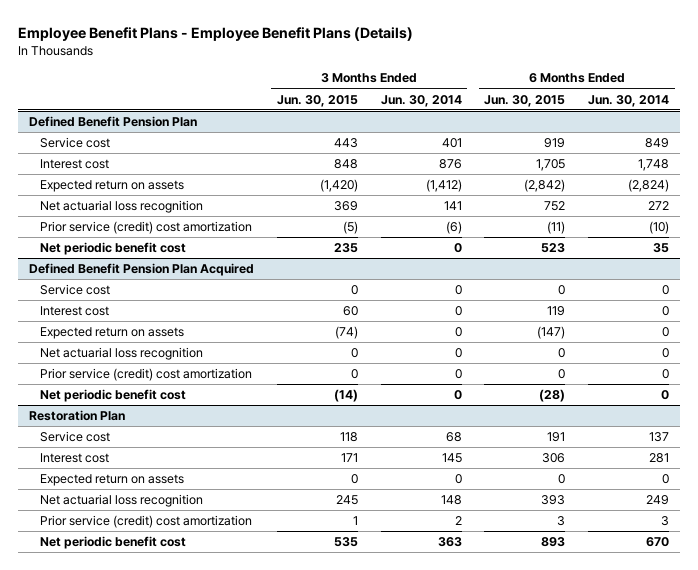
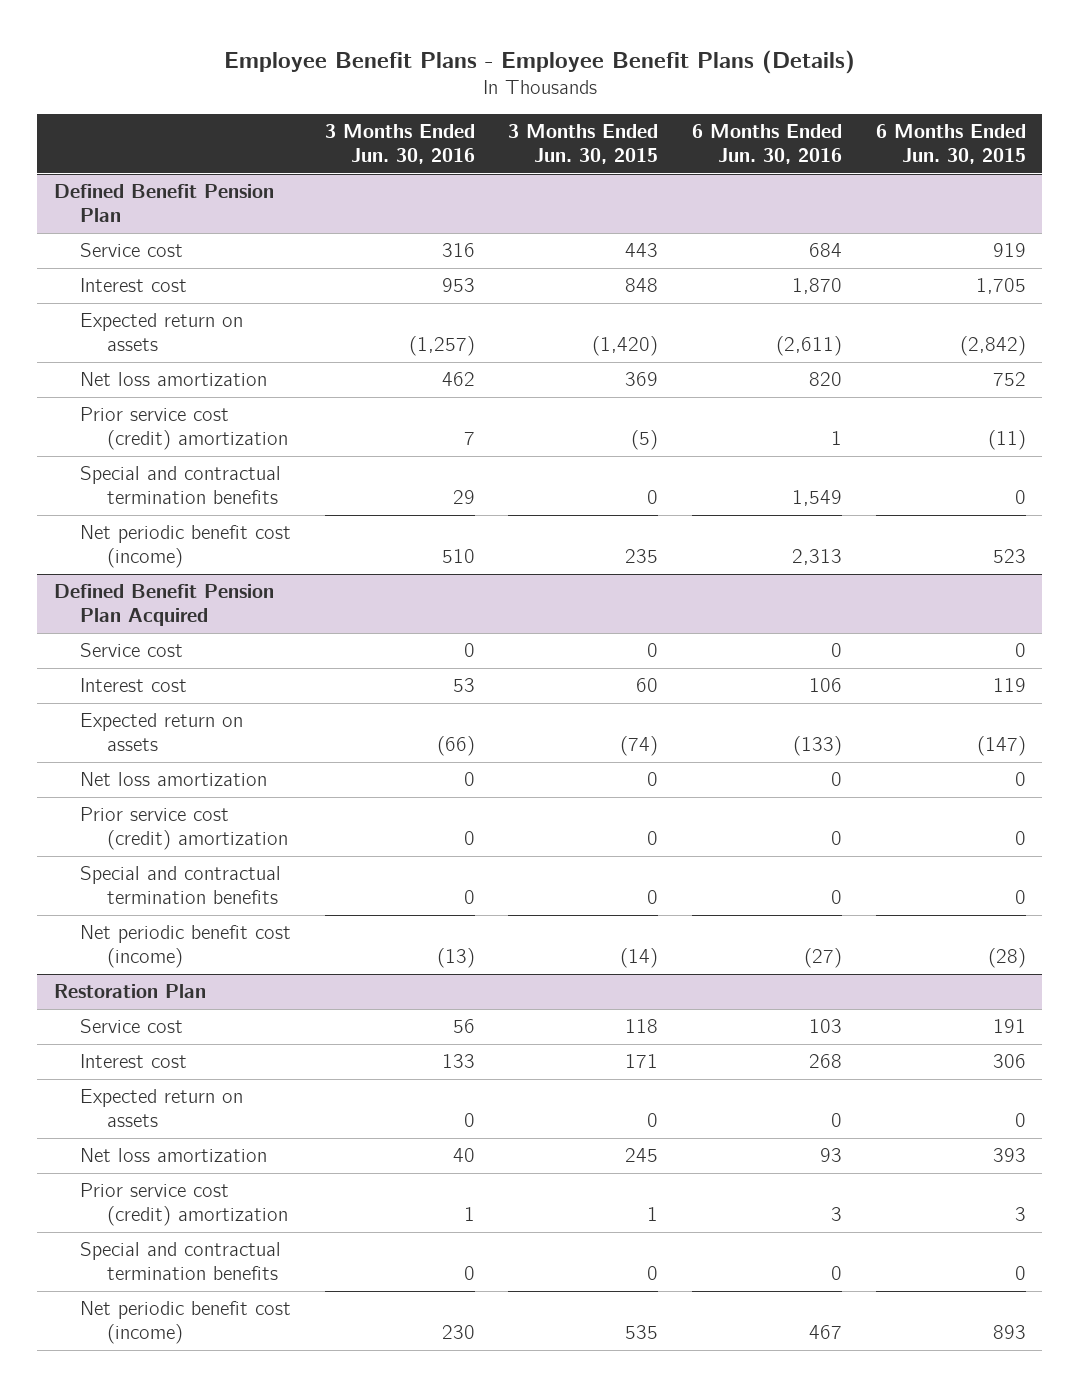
[380,94,462,107] Jun. 30, 2014 -> none
[588,94,670,107] Jun. 30, 2014 -> none
none -> [324,124,475,165] 3 Months Ended Jun. 30, 2016
none -> [691,124,842,165] 6 Months Ended Jun. 30, 2016
[40,200,204,214] Net actuarial loss recognition -> [80,372,268,387] Net loss amortization
[40,221,253,235] Prior service (credit) cost amortization -> [80,407,288,450] Prior service cost (credit) amortization
none -> [80,466,282,504] Special and contractual termination benefits
[40,242,187,256] Net periodic benefit cost -> [80,525,292,568] Net periodic benefit cost (income)
[40,347,204,361] Net actuarial loss recognition -> [80,772,268,787] Net loss amortization
[40,368,253,382] Prior service (credit) cost amortization -> [80,807,288,850] Prior service cost (credit) amortization
none -> [80,866,282,904] Special and contractual termination benefits
[40,389,187,403] Net periodic benefit cost -> [80,925,292,968] Net periodic benefit cost (income)
[40,494,204,508] Net actuarial loss recognition -> [80,1148,268,1163] Net loss amortization
[40,515,253,529] Prior service (credit) cost amortization -> [80,1183,288,1226] Prior service cost (credit) amortization
none -> [80,1242,282,1280] Special and contractual termination benefits
[40,536,187,550] Net periodic benefit cost -> [80,1301,292,1344] Net periodic benefit cost (income)

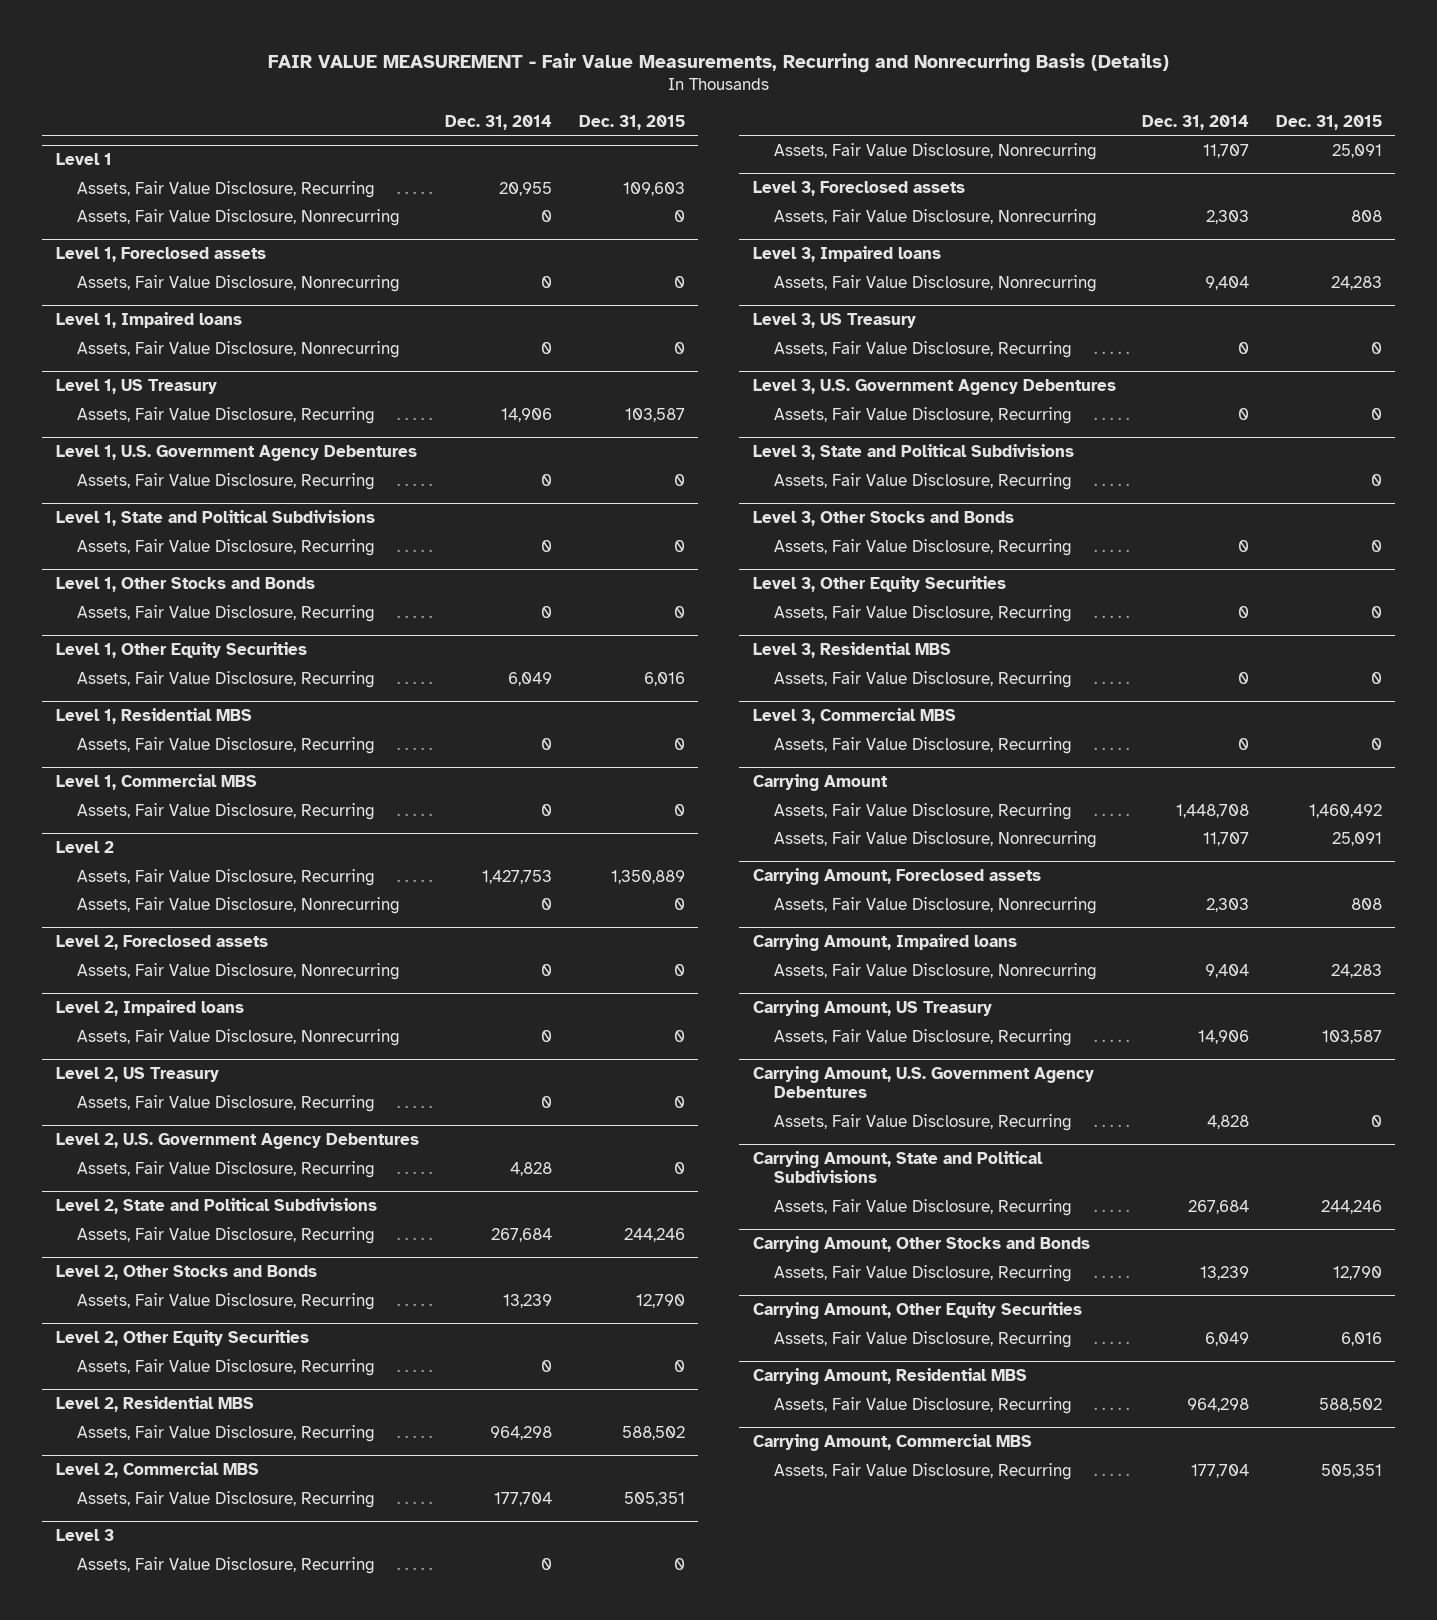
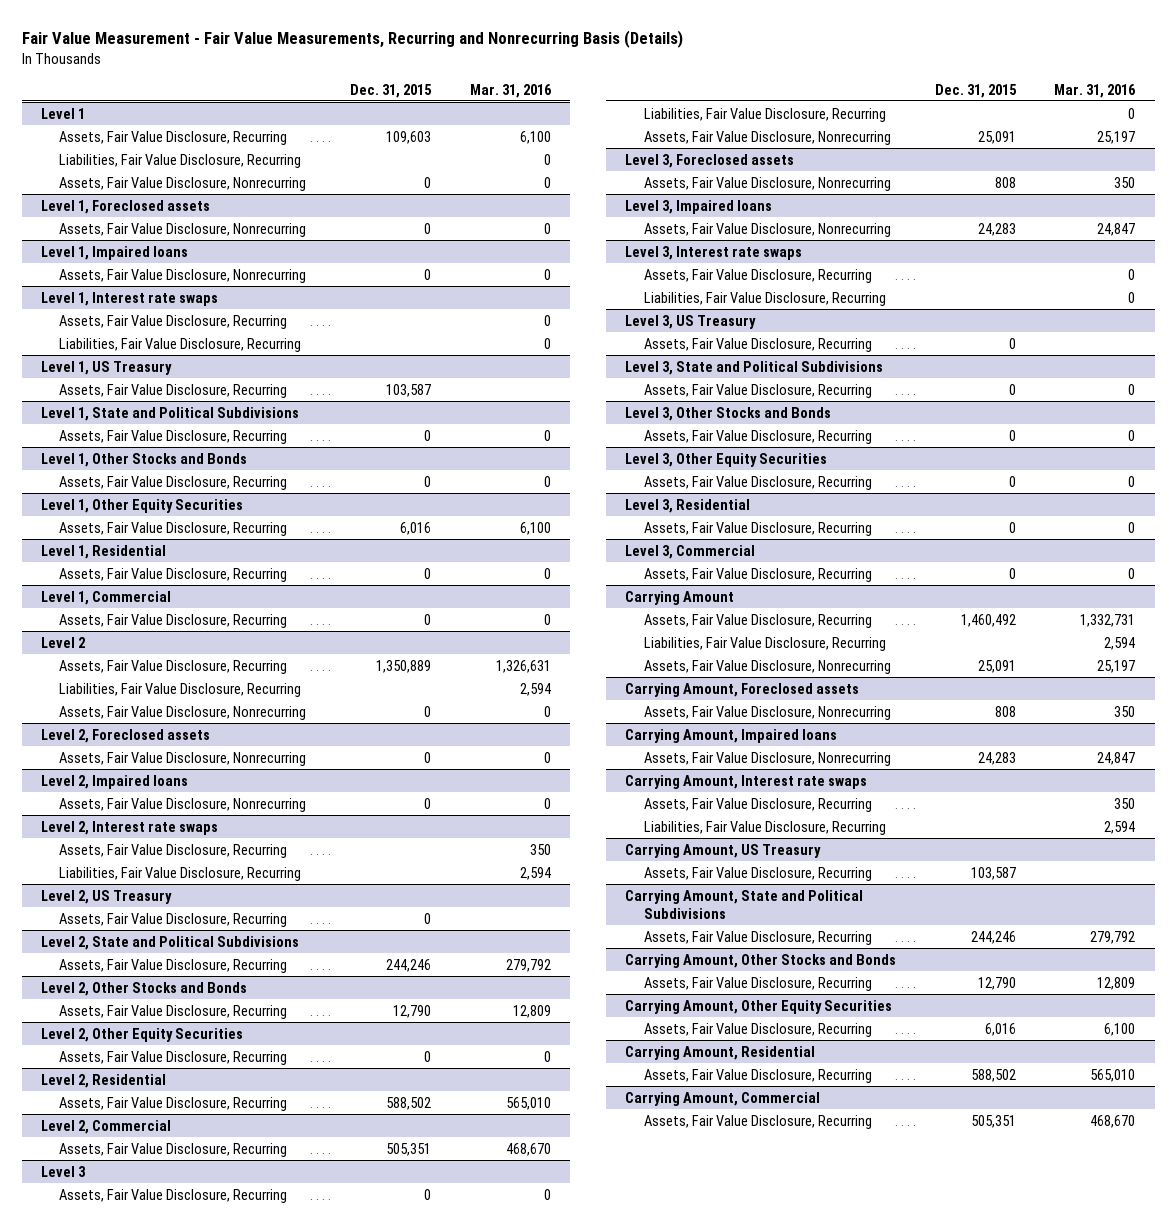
[267,53,1169,74] FAIR VALUE MEASUREMENT - Fair Value Measurements, Recurring and Nonrecurring Basis (Details) -> [21,29,683,48] Fair Value Measurement - Fair Value Measurements, Recurring and Nonrecurring Basis (Details)
[445,114,553,130] Dec. 31, 2014 -> none
none -> [469,83,552,98] Mar. 31, 2016
none -> [58,153,301,168] Liabilities, Fair Value Disclosure, Recurring
none -> [40,291,218,306] Level 1, Interest rate swaps
none -> [58,314,287,329] Assets, Fair Value Disclosure, Recurring
none -> [58,337,301,352] Liabilities, Fair Value Disclosure, Recurring
[55,445,417,462] Level 1, U.S. Government Agency Debentures -> none
[77,472,376,490] Assets, Fair Value Disclosure, Recurring -> none
[55,708,252,725] Level 1, Residential MBS -> [40,544,166,559] Level 1, Residential
[55,774,257,791] Level 1, Commercial MBS -> [40,590,171,605] Level 1, Commercial
none -> [58,682,301,697] Liabilities, Fair Value Disclosure, Recurring
none -> [40,820,218,835] Level 2, Interest rate swaps
none -> [58,843,287,858] Assets, Fair Value Disclosure, Recurring
none -> [58,866,301,881] Liabilities, Fair Value Disclosure, Recurring
[55,1133,419,1150] Level 2, U.S. Government Agency Debentures -> none
[77,1160,376,1178] Assets, Fair Value Disclosure, Recurring -> none
[55,1396,254,1413] Level 2, Residential MBS -> [40,1073,166,1088] Level 2, Residential
[55,1462,259,1479] Level 2, Commercial MBS -> [40,1119,171,1134] Level 2, Commercial
none -> [643,107,886,122] Liabilities, Fair Value Disclosure, Recurring
none -> [625,245,803,260] Level 3, Interest rate swaps
none -> [643,268,872,283] Assets, Fair Value Disclosure, Recurring
none -> [643,291,886,306] Liabilities, Fair Value Disclosure, Recurring
[752,379,1116,396] Level 3, U.S. Government Agency Debentures -> none
[774,406,1073,424] Assets, Fair Value Disclosure, Recurring -> none
[752,642,951,659] Level 3, Residential MBS -> [625,498,751,513] Level 3, Residential
[752,708,956,725] Level 3, Commercial MBS -> [625,544,756,559] Level 3, Commercial
none -> [643,636,886,651] Liabilities, Fair Value Disclosure, Recurring
none -> [625,774,868,789] Carrying Amount, Interest rate swaps
none -> [643,797,872,812] Assets, Fair Value Disclosure, Recurring
none -> [643,820,886,835] Liabilities, Fair Value Disclosure, Recurring
[752,1066,1094,1099] Carrying Amount, U.S. Government Agency Debentures -> none
[774,1113,1073,1131] Assets, Fair Value Disclosure, Recurring -> none
[752,1368,1027,1386] Carrying Amount, Residential MBS -> [625,1045,816,1060] Carrying Amount, Residential
[752,1434,1032,1452] Carrying Amount, Commercial MBS -> [625,1091,821,1106] Carrying Amount, Commercial

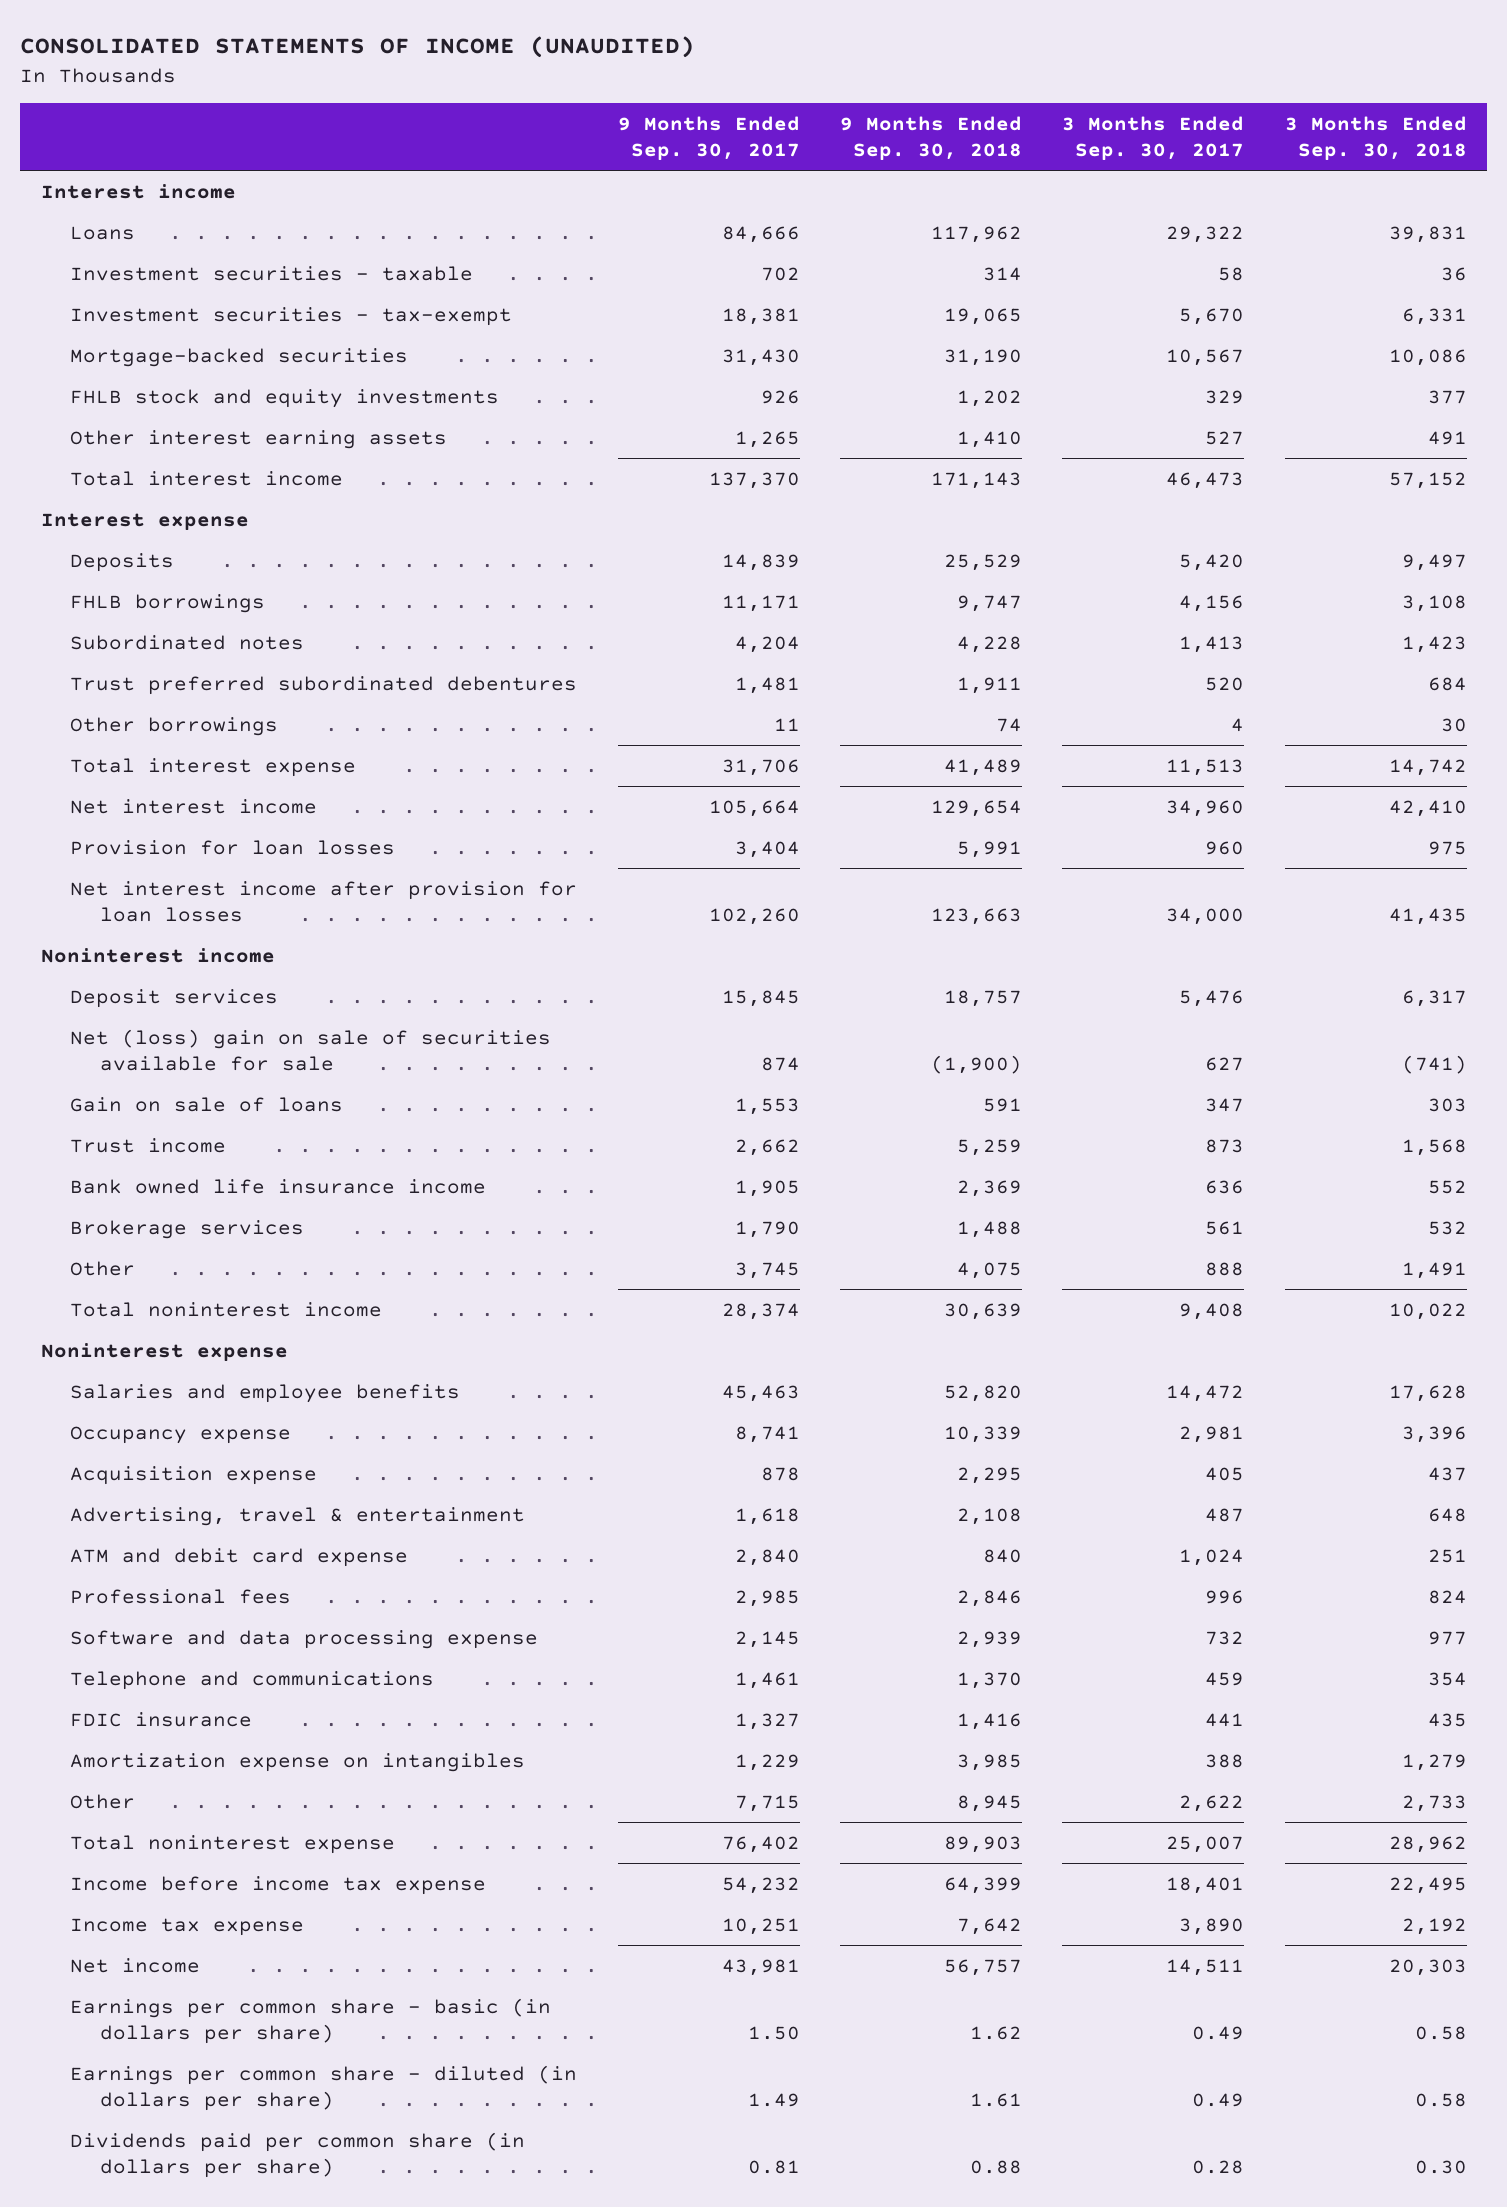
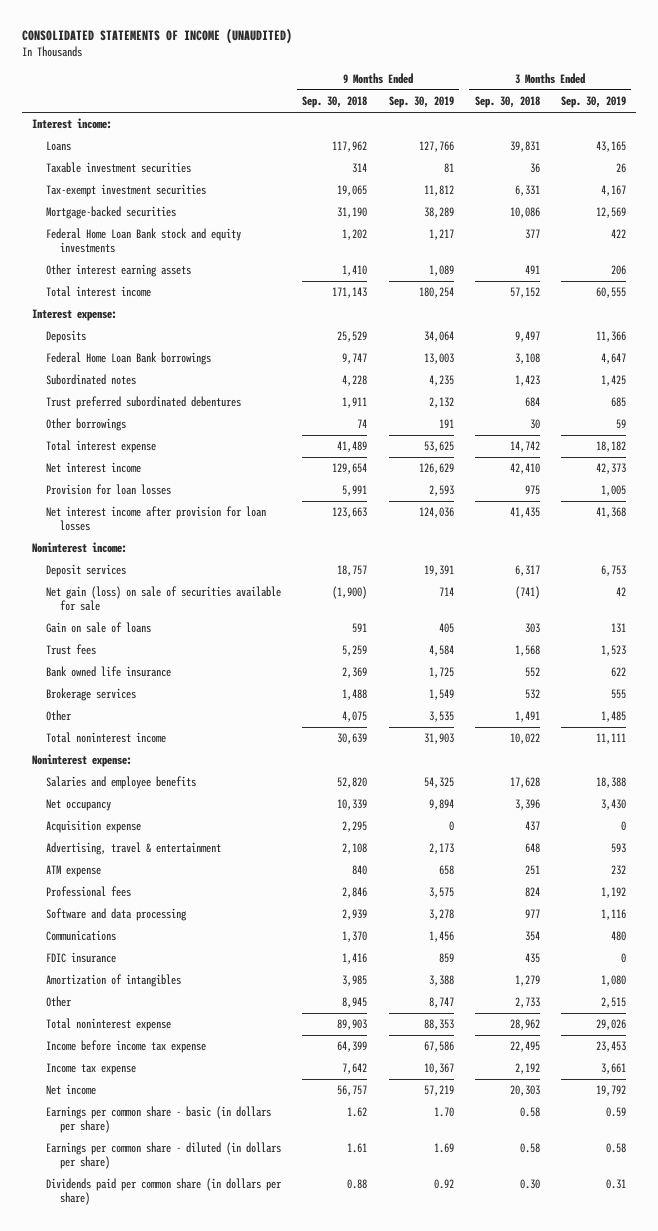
[617,115,800,161] 9 Months Ended Sep. 30, 2017 -> none
[1062,115,1245,161] 3 Months Ended Sep. 30, 2017 -> none
none -> [388,96,454,109] Sep. 30, 2019
none -> [560,96,626,109] Sep. 30, 2019
[40,183,236,199] Interest income -> [32,118,113,130] Interest income:
[70,265,474,281] Investment securities - taxable -> [46,162,192,174] Taxable investment securities
[70,306,513,326] Investment securities - tax-exempt -> [46,184,207,198] Tax-exempt investment securities
[70,388,500,408] FHLB stock and equity investments -> [46,228,242,253] Federal Home Loan Bank stock and equity investments
[40,512,249,530] Interest expense -> [32,309,118,322] Interest expense:
[70,593,266,613] FHLB borrowings -> [46,352,212,366] Federal Home Loan Bank borrowings
[40,947,275,963] Noninterest income -> [32,542,128,554] Noninterest income:
[70,1028,552,1072] Net (loss) gain on sale of securities available for sale -> [46,586,282,611] Net gain (loss) on sale of securities available for sale
[70,1137,227,1153] Trust income -> [46,644,97,656] Trust fees
[70,1178,487,1194] Bank owned life insurance income -> [46,666,172,678] Bank owned life insurance
[40,1342,288,1361] Noninterest expense -> [32,754,133,768] Noninterest expense:
[70,1425,292,1444] Occupancy expense -> [46,799,112,812] Net occupancy
[70,1547,409,1567] ATM and debit card expense -> [46,865,102,878] ATM expense
[70,1629,539,1649] Software and data processing expense -> [46,908,188,922] Software and data processing
[70,1670,435,1690] Telephone and communications -> [46,930,117,942] Communications
[70,1752,526,1772] Amortization expense on intangibles -> [46,974,182,988] Amortization of intangibles

